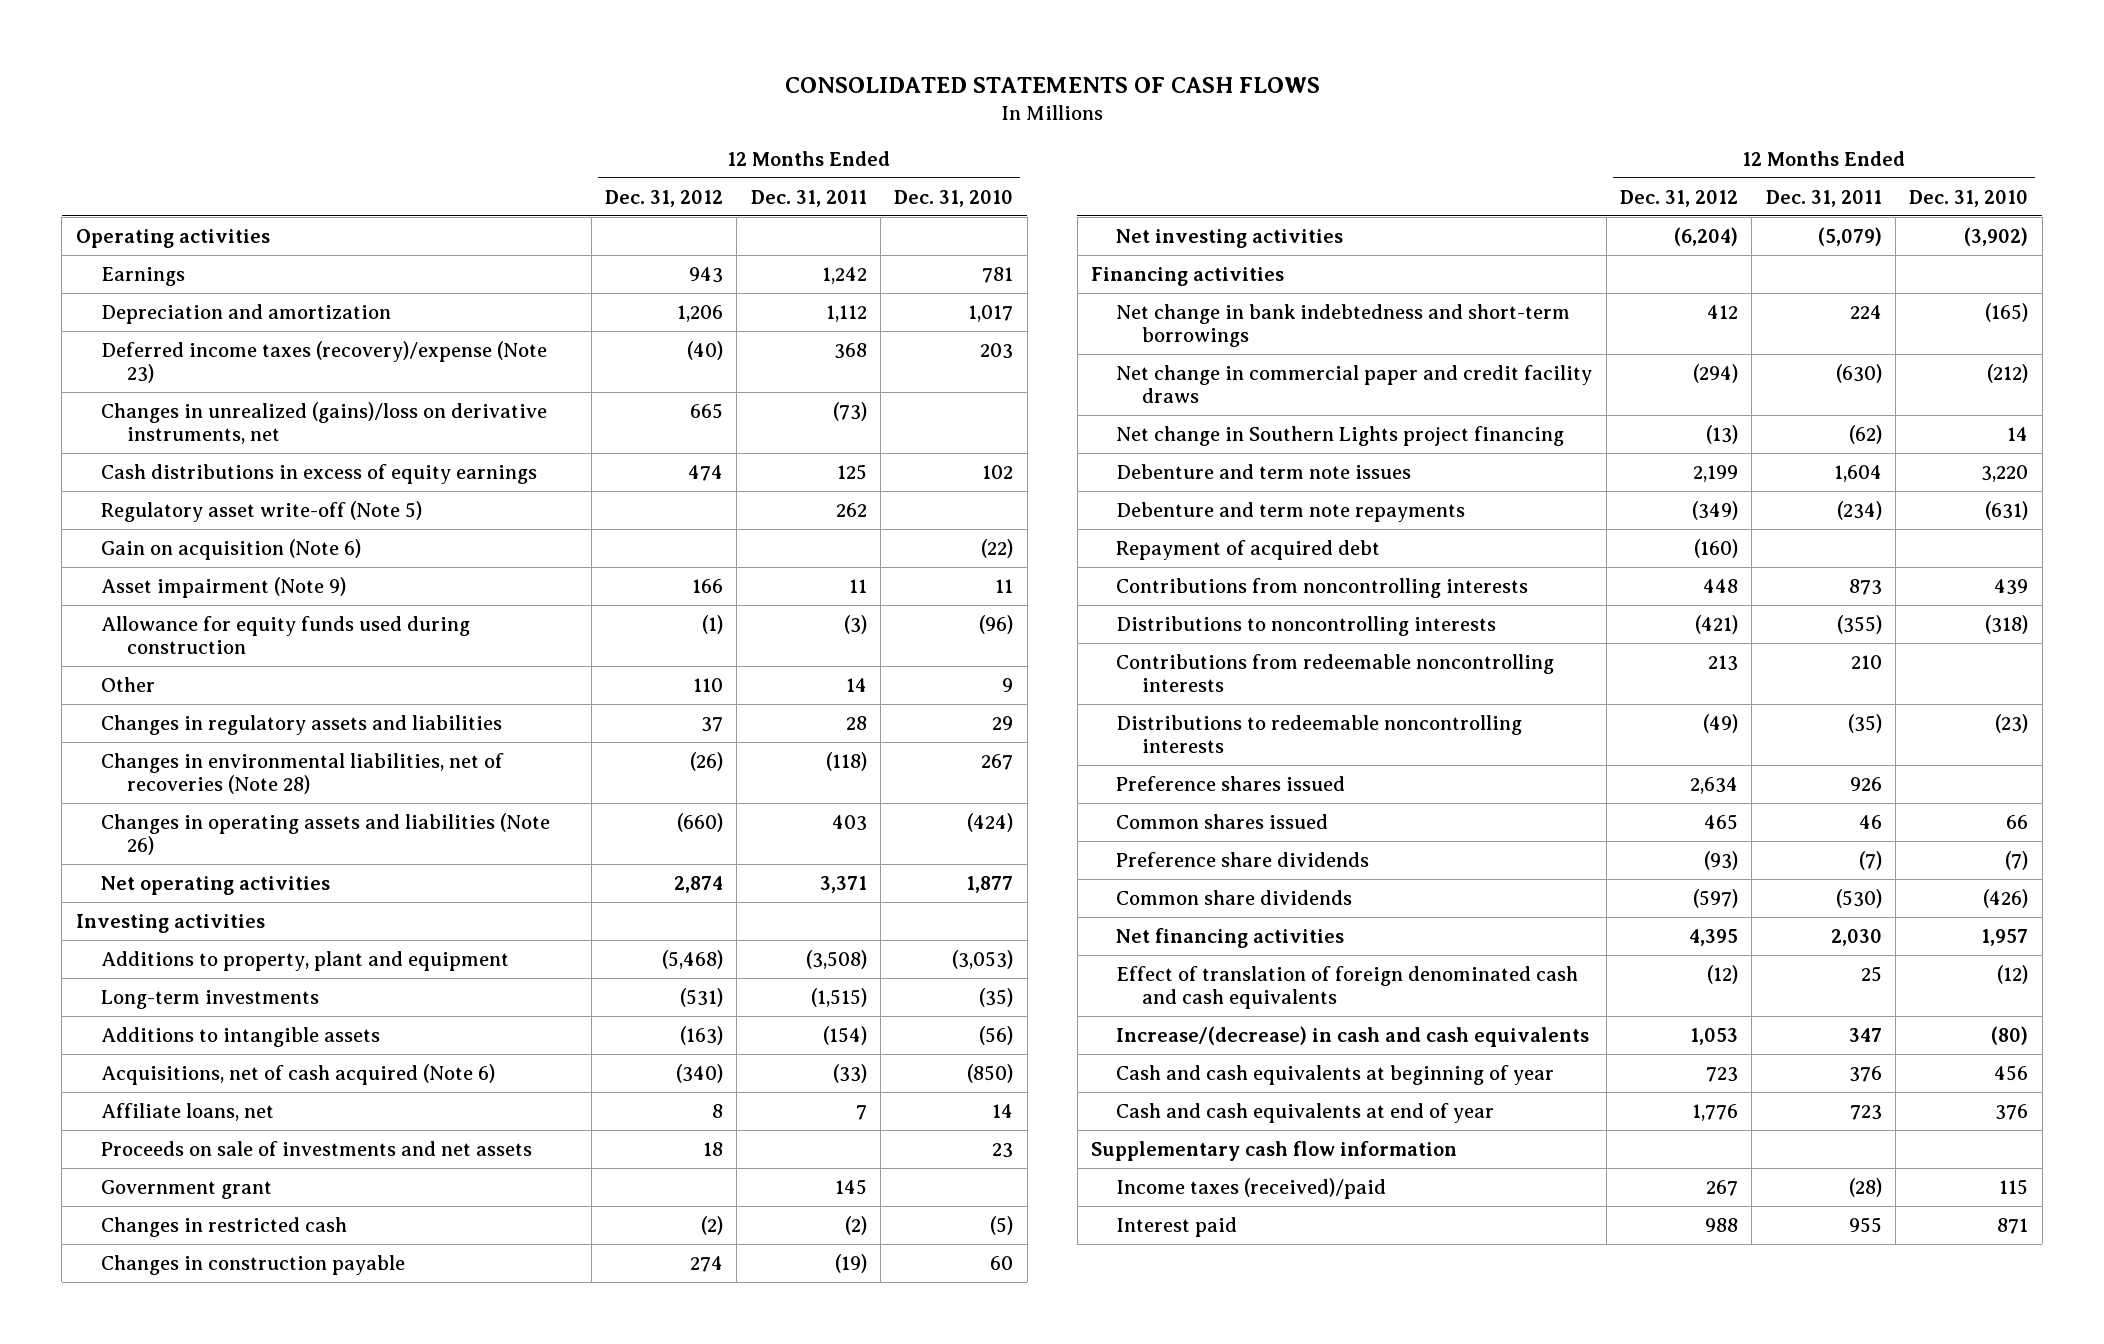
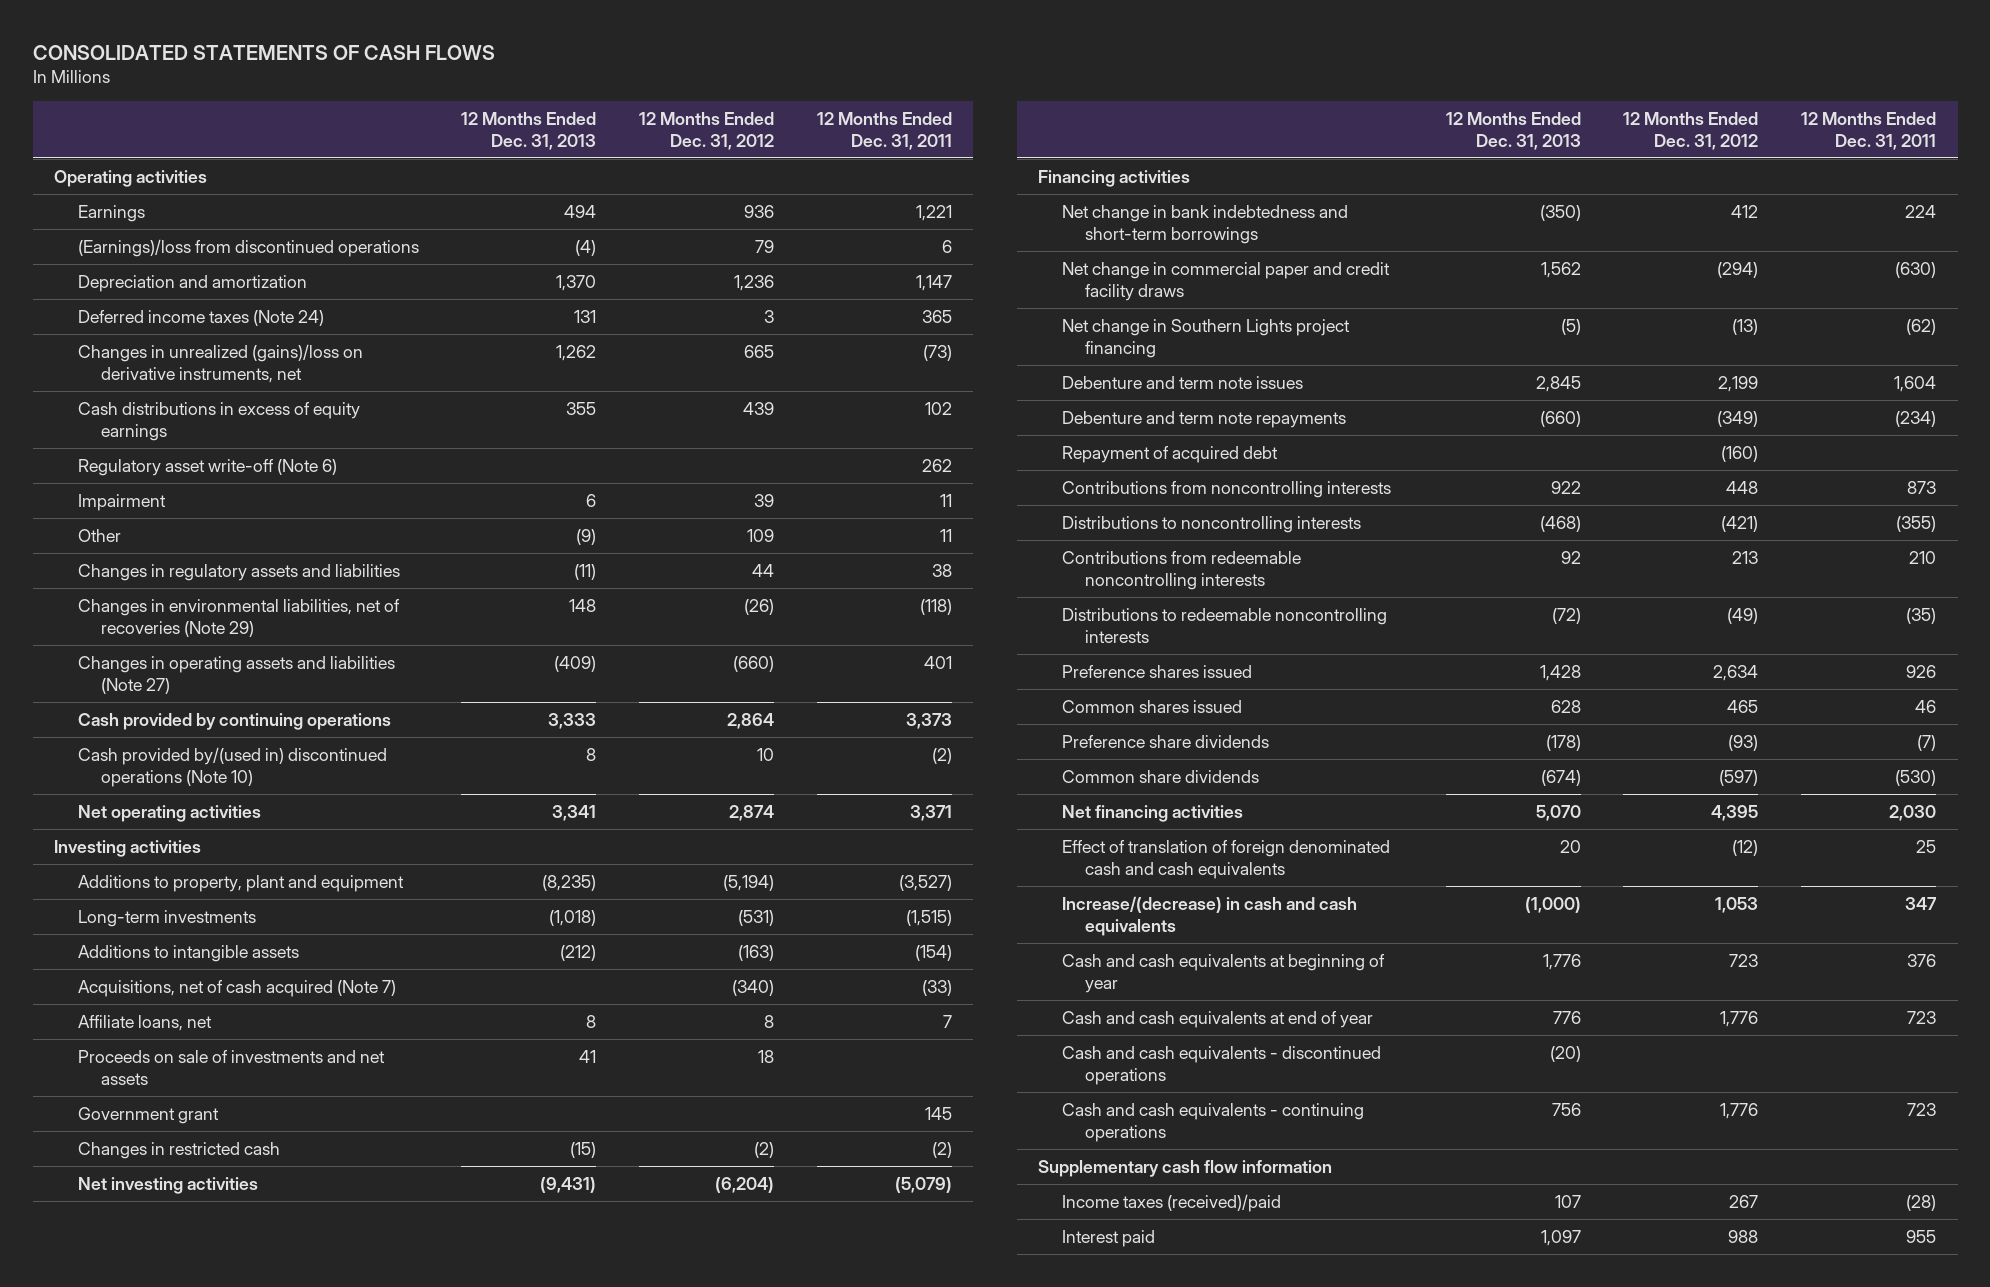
[894,189,1014,207] Dec. 31, 2010 -> none
none -> [461,111,597,150] 12 Months Ended Dec. 31, 2013
[689,266,724,283] 943 -> [744,204,775,218] 936
[821,266,867,284] 1,242 -> [916,204,953,221] 1,221
none -> [77,238,419,257] (Earnings)/loss from discontinued operations
[677,304,724,322] 1,206 -> [734,274,775,291] 1,236
[825,304,867,322] 1,112 -> [916,274,953,291] 1,147
[101,340,548,383] Deferred income taxes (recovery)/expense (Note 23) -> [77,309,324,326] Deferred income taxes (Note 24)
[687,340,724,360] (40) -> [764,309,775,323] 3
[833,342,867,359] 368 -> [922,309,953,323] 365
[101,538,362,560] Gain on acquisition (Note 6) -> none
[101,615,471,654] Allowance for equity funds used during construction -> none
[688,464,724,481] 474 -> [743,401,775,415] 439
[836,463,867,480] 125 -> [925,401,953,415] 102
[101,500,423,522] Regulatory asset write-off (Note 5) -> [77,458,337,476] Regulatory asset write-off (Note 6)
[101,576,347,598] Asset impairment (Note 9) -> [77,493,166,511] Impairment
[692,578,724,593] 166 -> [754,493,775,507] 39
[693,677,724,692] 110 -> [747,528,775,542] 109
[845,677,867,692] 14 -> [940,528,953,542] 11
[701,716,724,732] 37 -> [752,563,775,577] 44
[845,715,867,730] 28 -> [932,563,953,577] 38
[101,752,505,794] Changes in environmental liabilities, net of recoveries (Note 28) -> [77,598,400,637] Changes in environmental liabilities, net of recoveries (Note 29)
[101,812,551,855] Changes in operating assets and liabilities (Note 26) -> [77,655,395,694] Changes in operating assets and liabilities (Note 27)
[831,814,867,831] 403 -> [924,655,953,669] 401
none -> [77,712,391,730] Cash provided by continuing operations
none -> [77,746,387,787] Cash provided by/(used in) discontinued operations (Note 10)
[662,949,724,969] (5,468) -> [723,874,775,891] (5,194)
[805,949,867,969] (3,508) -> [899,874,953,891] (3,527)
[101,1063,496,1085] Acquisitions, net of cash acquired (Note 6) -> [77,979,396,997] Acquisitions, net of cash acquired (Note 7)
[101,1254,406,1275] Changes in construction payable -> none
none -> [1061,1045,1381,1085] Cash and cash equivalents - discontinued operations
none -> [1061,1102,1364,1142] Cash and cash equivalents - continuing operations

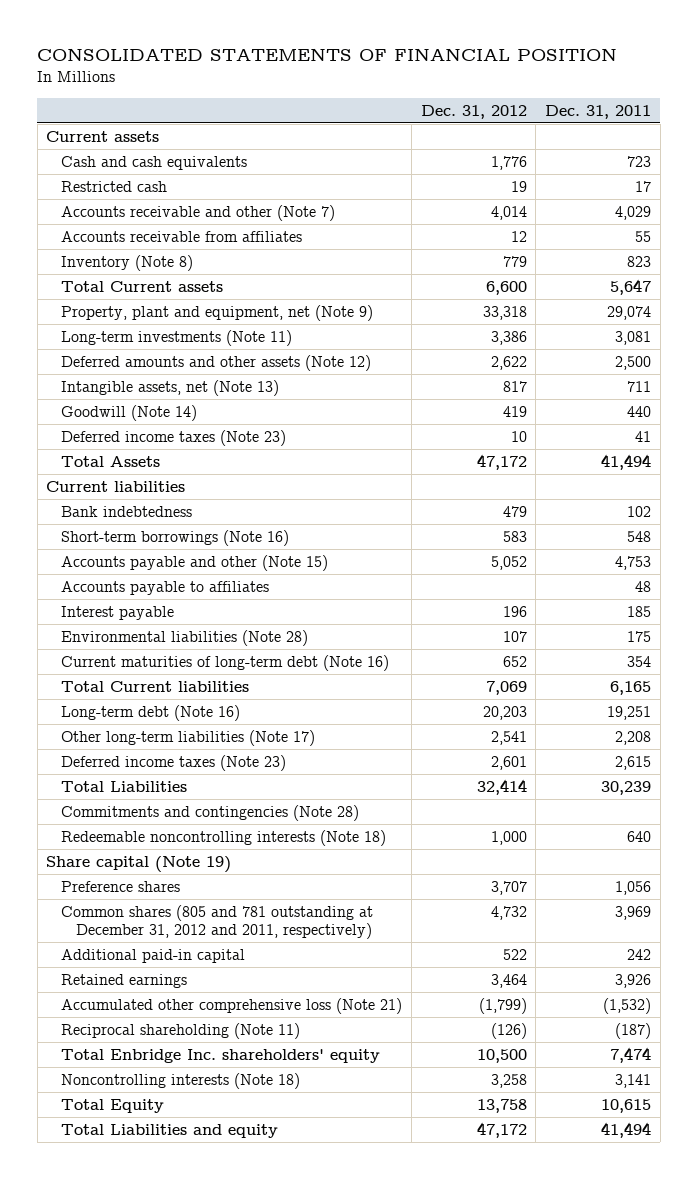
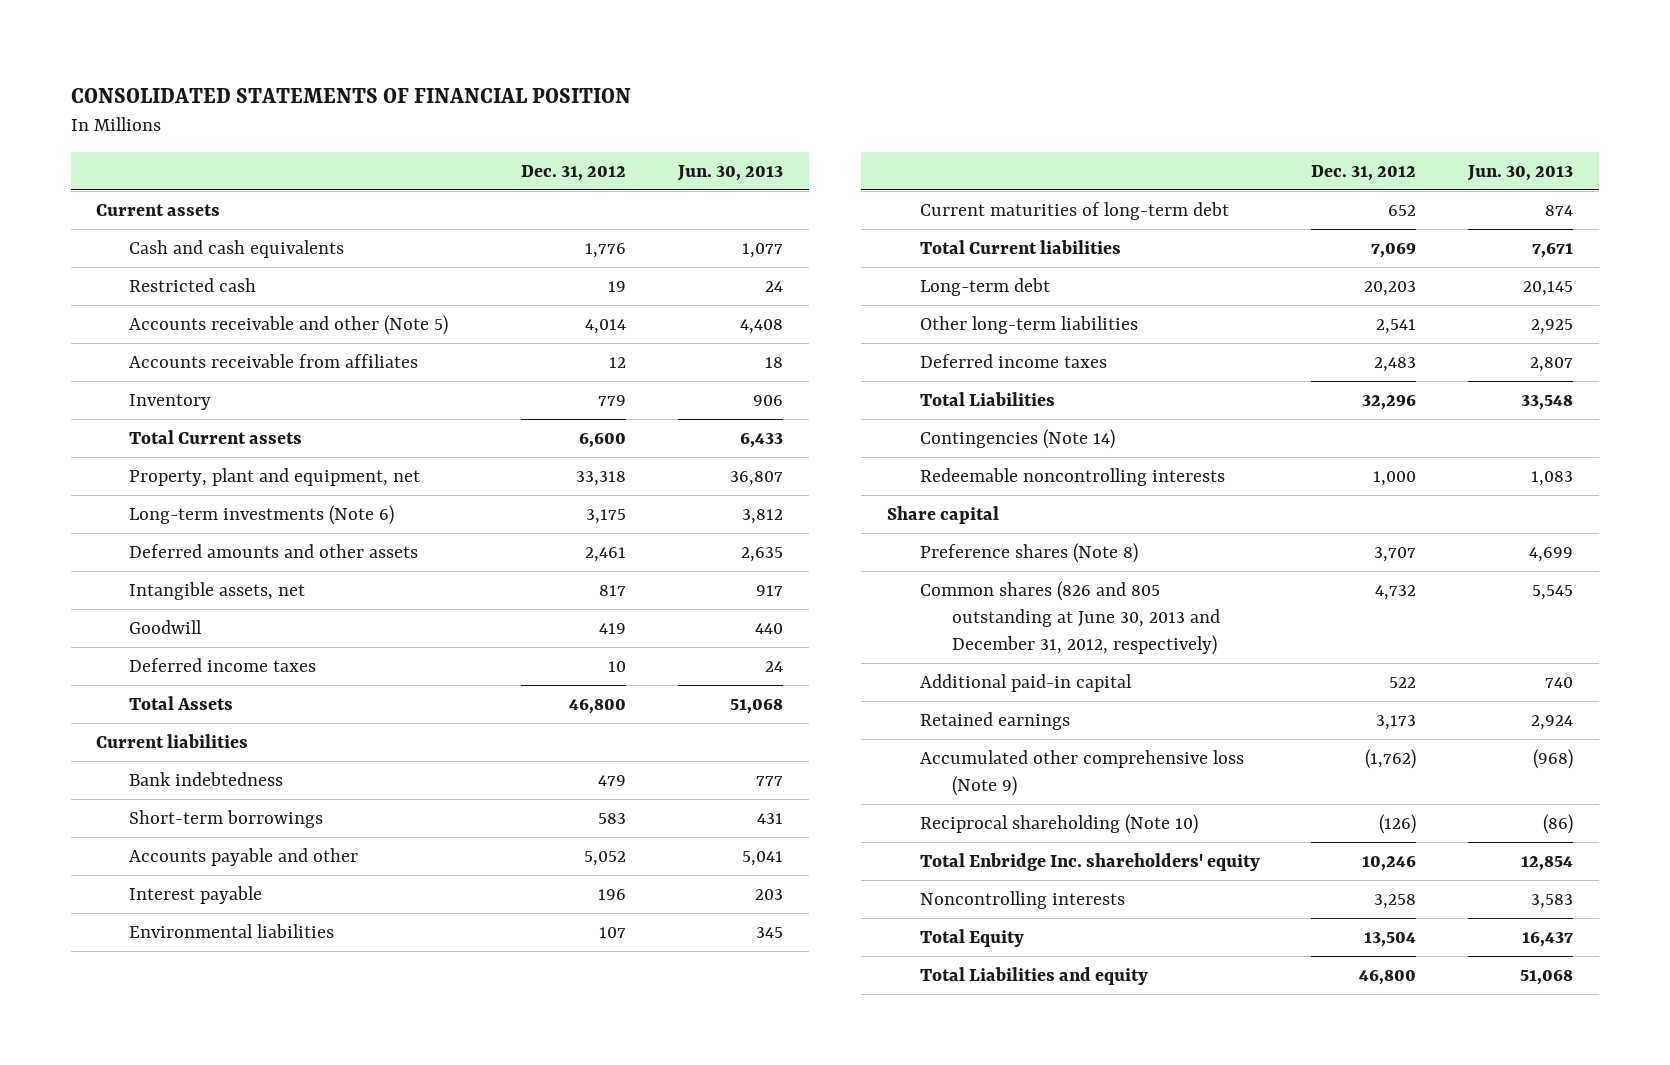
[545,104,652,119] Dec. 31, 2011 -> none
none -> [676,165,783,182] Jun. 30, 2013
[61,204,336,221] Accounts receivable and other (Note 7) -> [129,314,449,335] Accounts receivable and other (Note 5)
[61,254,194,271] Inventory (Note 8) -> [129,393,212,410] Inventory
[61,304,374,321] Property, plant and equipment, net (Note 9) -> [129,467,421,486] Property, plant and equipment, net
[61,329,293,346] Long-term investments (Note 11) -> [129,504,395,525] Long-term investments (Note 6)
[490,330,527,345] 3,386 -> [585,508,626,524] 3,175
[61,354,372,371] Deferred amounts and other assets (Note 12) -> [129,543,419,558] Deferred amounts and other assets
[490,355,527,370] 2,622 -> [584,546,626,562] 2,461
[61,379,280,396] Intangible assets, net (Note 13) -> [129,581,306,600] Intangible assets, net
[61,404,198,421] Goodwill (Note 14) -> [129,619,203,634] Goodwill
[61,429,287,446] Deferred income taxes (Note 23) -> [129,657,317,672] Deferred income taxes
[476,453,527,470] 47,172 -> [568,698,626,714] 46,800
[61,580,270,595] Accounts payable to affiliates -> none
[61,529,290,546] Short-term borrowings (Note 16) -> [129,809,324,828] Short-term borrowings
[61,554,329,571] Accounts payable and other (Note 15) -> [129,847,359,866] Accounts payable and other
[61,629,309,646] Environmental liabilities (Note 28) -> [129,923,335,938] Environmental liabilities
[61,654,390,671] Current maturities of long-term debt (Note 16) -> [919,201,1229,220] Current maturities of long-term debt
[61,704,241,721] Long-term debt (Note 16) -> [919,277,1050,296] Long-term debt
[61,729,316,746] Other long-term liabilities (Note 17) -> [919,315,1138,334] Other long-term liabilities
[61,754,287,771] Deferred income taxes (Note 23) -> [919,353,1107,368] Deferred income taxes
[490,755,527,770] 2,601 -> [1374,356,1417,372] 2,483
[476,778,527,795] 32,414 -> [1362,394,1417,410] 32,296
[61,804,360,821] Commitments and contingencies (Note 28) -> [919,428,1115,449] Contingencies (Note 14)
[61,829,387,846] Redeemable noncontrolling interests (Note 18) -> [919,467,1225,486] Redeemable noncontrolling interests
[46,855,232,873] Share capital (Note 19) -> [886,505,999,524] Share capital
[61,880,181,892] Preference shares -> [919,542,1138,563] Preference shares (Note 8)
[61,904,374,940] Common shares (805 and 781 outstanding at December 31, 2012 and 2011, respectively) -> [919,580,1221,655] Common shares (826 and 805 outstanding at June 30, 2013 and December 31, 2012, respectively)
[490,973,527,988] 3,464 -> [1376,714,1417,730] 3,173
[61,997,403,1014] Accumulated other comprehensive loss (Note 21) -> [919,749,1244,796] Accumulated other comprehensive loss (Note 9)
[478,997,527,1014] (1,799) -> [1365,748,1417,769] (1,762)
[61,1022,301,1039] Reciprocal shareholding (Note 11) -> [919,813,1198,834] Reciprocal shareholding (Note 10)
[476,1048,527,1063] 10,500 -> [1362,855,1417,871] 10,246
[61,1072,301,1089] Noncontrolling interests (Note 18) -> [919,890,1125,909] Noncontrolling interests
[476,1098,527,1113] 13,758 -> [1364,931,1417,947] 13,504
[476,1121,527,1138] 47,172 -> [1359,969,1417,985] 46,800

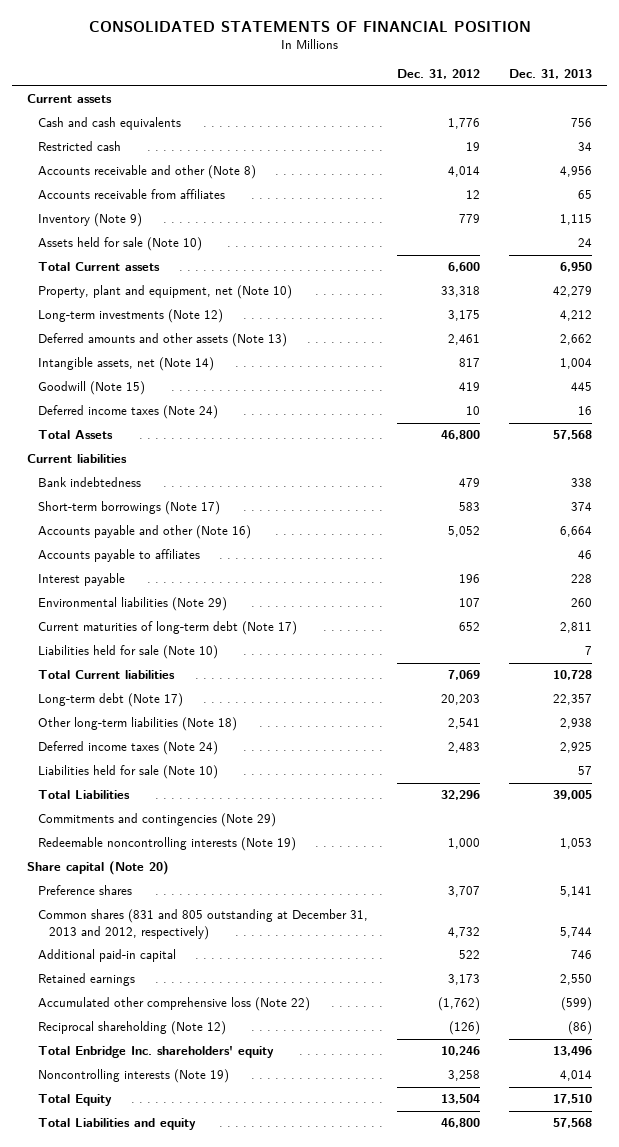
[676,165,783,182] Jun. 30, 2013 -> none
none -> [509,69,593,80] Dec. 31, 2013
[129,314,449,335] Accounts receivable and other (Note 5) -> [38,165,257,180] Accounts receivable and other (Note 8)
[129,393,212,410] Inventory -> [38,213,143,228] Inventory (Note 9)
none -> [38,237,203,252] Assets held for sale (Note 10)
[129,467,421,486] Property, plant and equipment, net -> [38,285,293,300] Property, plant and equipment, net (Note 10)
[129,504,395,525] Long-term investments (Note 6) -> [38,309,224,324] Long-term investments (Note 12)
[129,543,419,558] Deferred amounts and other assets -> [38,333,288,348] Deferred amounts and other assets (Note 13)
[129,581,306,600] Intangible assets, net -> [38,357,215,372] Intangible assets, net (Note 14)
[129,619,203,634] Goodwill -> [38,381,146,396] Goodwill (Note 15)
[129,657,317,672] Deferred income taxes -> [38,405,219,420] Deferred income taxes (Note 24)
[129,809,324,828] Short-term borrowings -> [38,501,221,516] Short-term borrowings (Note 17)
[129,847,359,866] Accounts payable and other -> [38,525,252,540] Accounts payable and other (Note 16)
none -> [38,549,201,563] Accounts payable to affiliates
[129,923,335,938] Environmental liabilities -> [38,597,228,612] Environmental liabilities (Note 29)
[919,201,1229,220] Current maturities of long-term debt -> [38,621,298,636] Current maturities of long-term debt (Note 17)
none -> [38,645,219,660] Liabilities held for sale (Note 10)
[919,277,1050,296] Long-term debt -> [38,693,184,708] Long-term debt (Note 17)
[919,315,1138,334] Other long-term liabilities -> [38,717,238,732] Other long-term liabilities (Note 18)
[919,353,1107,368] Deferred income taxes -> [38,741,219,756] Deferred income taxes (Note 24)
none -> [38,765,219,780] Liabilities held for sale (Note 10)
[919,428,1115,449] Contingencies (Note 14) -> [38,813,277,828] Commitments and contingencies (Note 29)
[919,467,1225,486] Redeemable noncontrolling interests -> [38,837,297,852] Redeemable noncontrolling interests (Note 19)
[886,505,999,524] Share capital -> [26,861,169,876] Share capital (Note 20)
[919,542,1138,563] Preference shares (Note 8) -> [38,885,133,896] Preference shares
[919,580,1221,655] Common shares (826 and 805 outstanding at June 30, 2013 and December 31, 2012, respectively) -> [38,909,369,940] Common shares (831 and 805 outstanding at December 31, 2013 and 2012, respectively)
[919,749,1244,796] Accumulated other comprehensive loss (Note 9) -> [38,997,311,1012] Accumulated other comprehensive loss (Note 22)
[919,813,1198,834] Reciprocal shareholding (Note 10) -> [38,1021,227,1036] Reciprocal shareholding (Note 12)
[919,890,1125,909] Noncontrolling interests -> [38,1069,230,1084] Noncontrolling interests (Note 19)

